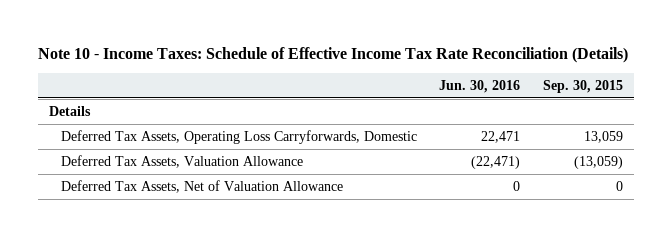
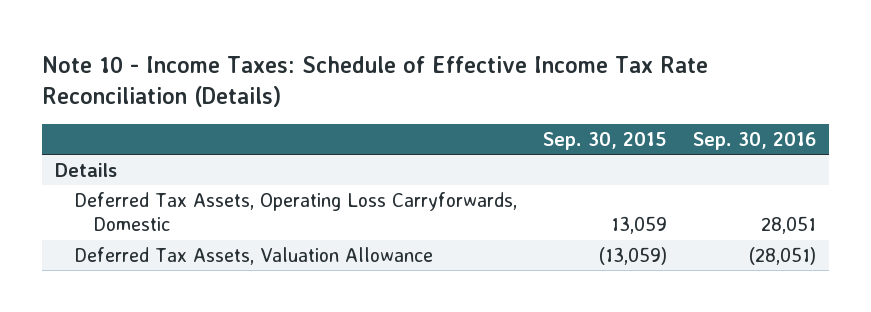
[439,80,521,94] Jun. 30, 2016 -> none
none -> [692,131,816,150] Sep. 30, 2016
[61,179,344,193] Deferred Tax Assets, Net of Valuation Allowance -> none

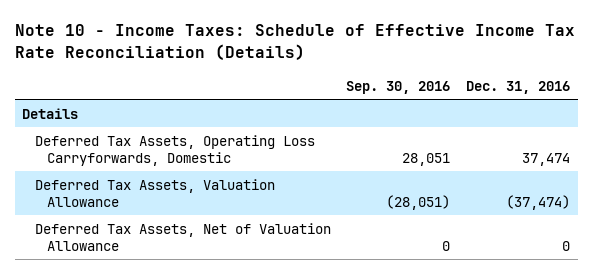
[542,131,667,150] Sep. 30, 2015 -> none
none -> [465,80,570,94] Dec. 31, 2016
none -> [34,222,331,251] Deferred Tax Assets, Net of Valuation Allowance

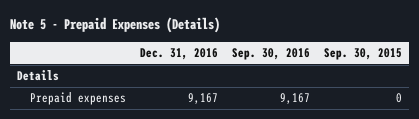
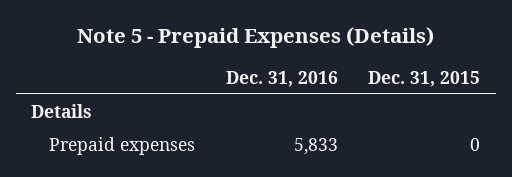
[232,48,311,61] Sep. 30, 2016 -> none
[323,48,402,61] Sep. 30, 2015 -> none
none -> [368,70,481,87] Dec. 31, 2015
[188,93,219,105] 9,167 -> [293,137,338,155] 5,833

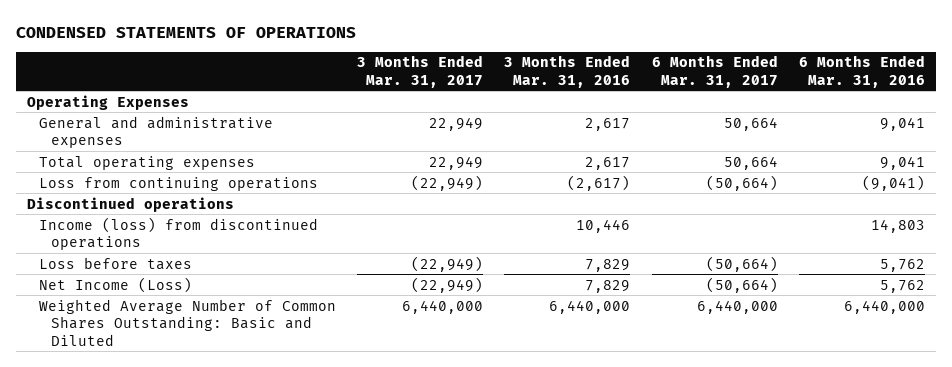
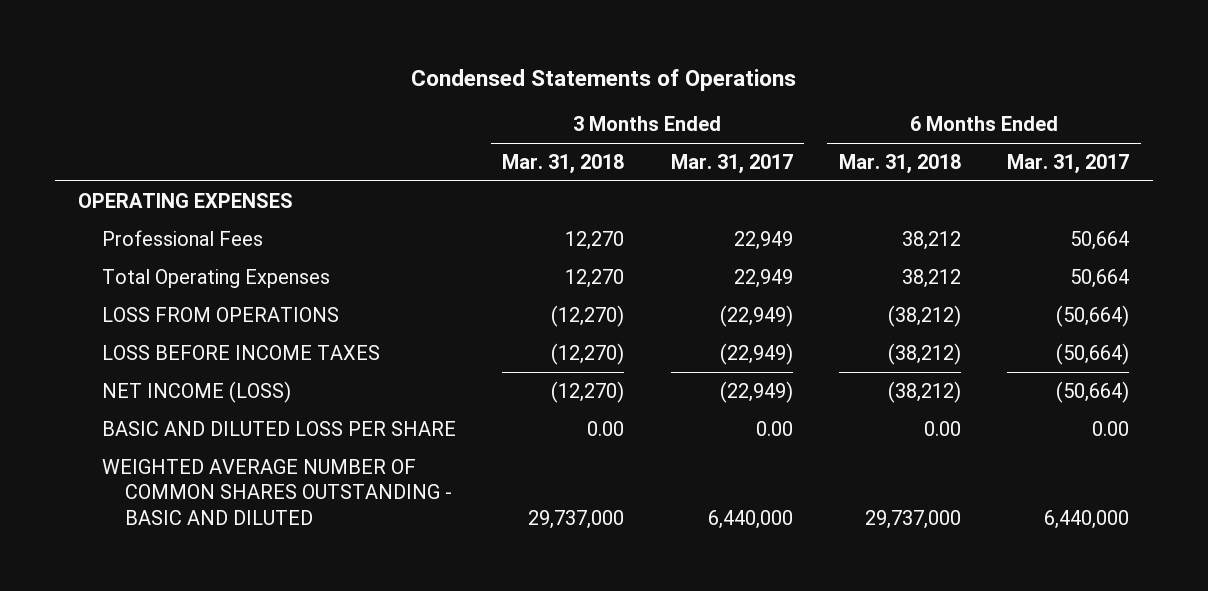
[15,26,356,38] CONDENSED STATEMENTS OF OPERATIONS -> [410,68,796,91] Condensed Statements of Operations
[504,55,631,88] 3 Months Ended Mar. 31, 2016 -> none
[799,55,926,88] 6 Months Ended Mar. 31, 2016 -> none
none -> [502,153,625,174] Mar. 31, 2018
none -> [839,153,962,174] Mar. 31, 2018
[26,196,234,212] Discontinued operations -> none
[38,216,318,251] Income (loss) from discontinued operations -> none
[26,94,189,110] Operating Expenses -> [78,192,294,208] OPERATING EXPENSES
[38,115,273,149] General and administrative expenses -> [101,229,263,246] Professional Fees
[38,155,255,170] Total operating expenses -> [101,268,330,288] Total Operating Expenses
[38,176,318,191] Loss from continuing operations -> [101,306,339,322] LOSS FROM OPERATIONS
[38,256,192,270] Loss before taxes -> [101,344,380,360] LOSS BEFORE INCOME TAXES
[38,276,192,293] Net Income (Loss) -> [101,380,291,403] NET INCOME (LOSS)
none -> [101,420,456,436] BASIC AND DILUTED LOSS PER SHARE
[38,298,336,346] Weighted Average Number of Common Shares Outstanding: Basic and Diluted -> [101,458,453,525] WEIGHTED AVERAGE NUMBER OF COMMON SHARES OUTSTANDING - BASIC AND DILUTED

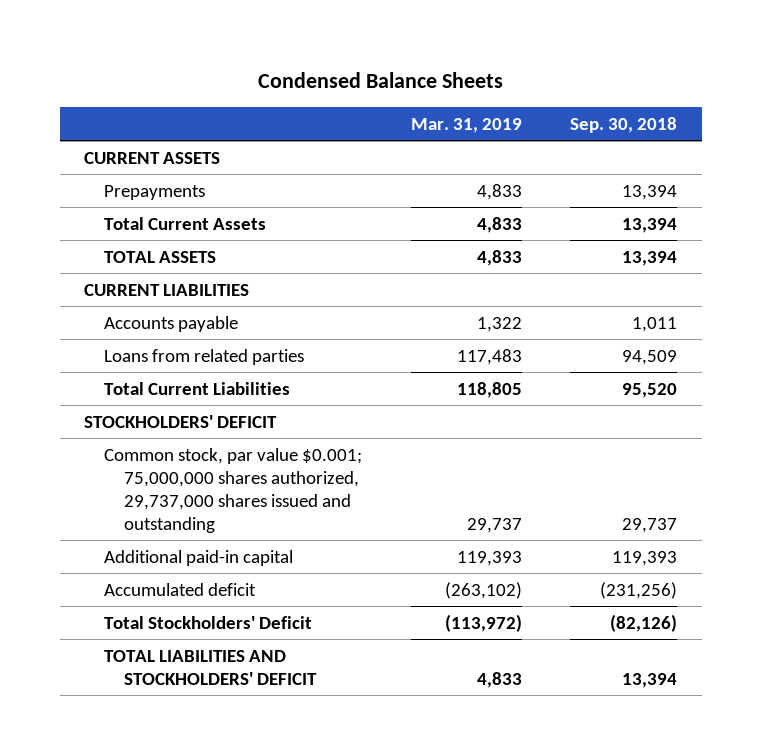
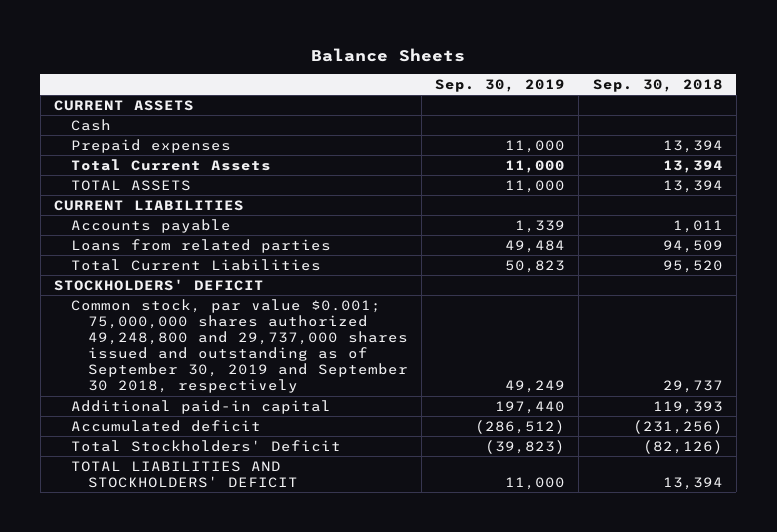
[257,72,503,89] Condensed Balance Sheets -> [311,47,466,62] Balance Sheets
[410,117,522,133] Mar. 31, 2019 -> none
none -> [435,79,566,93] Sep. 30, 2019
none -> [70,118,111,131] Cash
[103,184,205,200] Prepayments -> [70,138,231,153] Prepaid expenses
[103,447,362,533] Common stock, par value $0.001; 75,000,000 shares authorized, 29,737,000 shares issued and outstanding -> [70,298,408,394] Common stock, par value $0.001; 75,000,000 shares authorized 49,248,800 and 29,737,000 shares issued and outstanding as of September 30, 2019 and September 30 2018, respectively

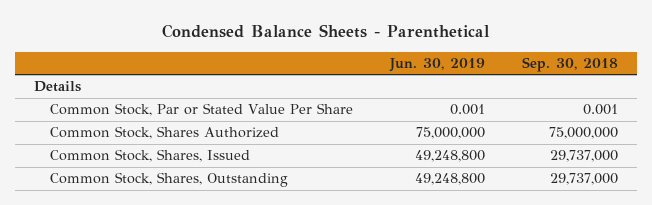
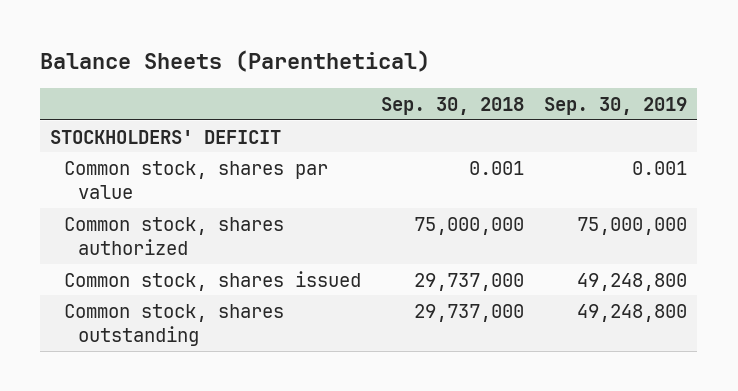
[162,24,491,39] Condensed Balance Sheets - Parenthetical -> [40,50,431,73] Balance Sheets (Parenthetical)
[389,57,486,72] Jun. 30, 2019 -> none
none -> [544,96,688,115] Sep. 30, 2019
[33,81,81,93] Details -> none
none -> [50,129,282,144] STOCKHOLDERS' DEFICIT
[49,103,353,117] Common Stock, Par or Stated Value Per Share -> [64,160,329,199] Common stock, shares par value
[49,126,279,140] Common Stock, Shares Authorized -> [64,216,285,255] Common stock, shares authorized
[49,149,250,163] Common Stock, Shares, Issued -> [64,270,362,291] Common stock, shares issued
[49,172,288,188] Common Stock, Shares, Outstanding -> [64,303,285,346] Common stock, shares outstanding

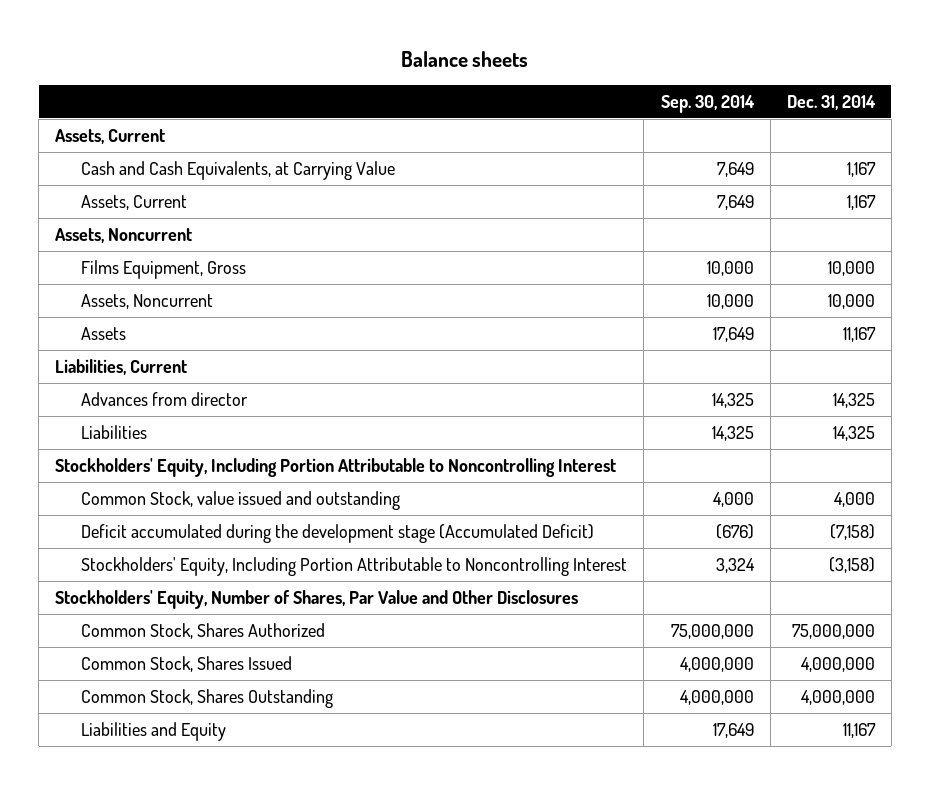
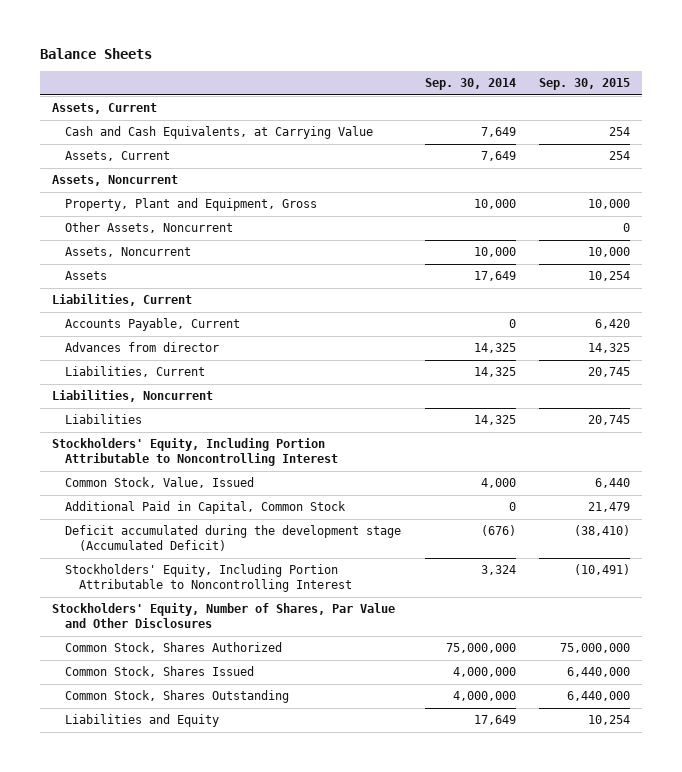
[401,50,529,67] Balance sheets -> [39,47,152,59] Balance Sheets
[786,94,876,110] Dec. 31, 2014 -> none
none -> [539,78,631,91] Sep. 30, 2015
[81,259,247,279] Films Equipment, Gross -> [65,198,318,212] Property, Plant and Equipment, Gross
none -> [65,222,234,234] Other Assets, Noncurrent
none -> [65,318,241,332] Accounts Payable, Current
none -> [65,366,206,378] Liabilities, Current
none -> [51,390,213,403] Liabilities, Noncurrent
[81,490,401,510] Common Stock, value issued and outstanding -> [65,477,255,489] Common Stock, Value, Issued
none -> [65,501,347,515] Additional Paid in Capital, Common Stock

